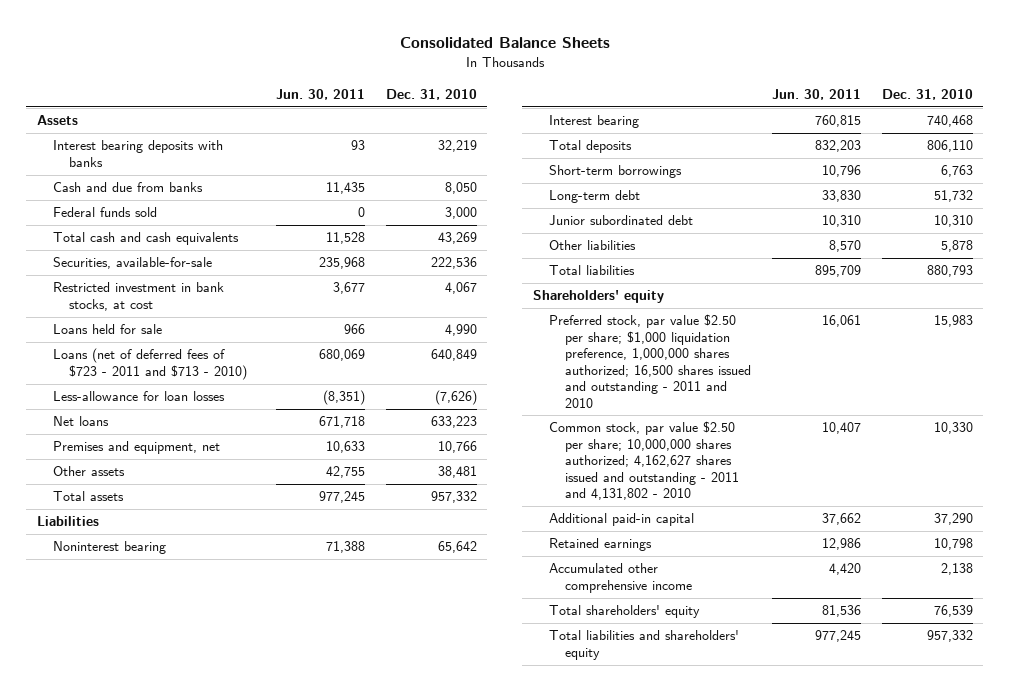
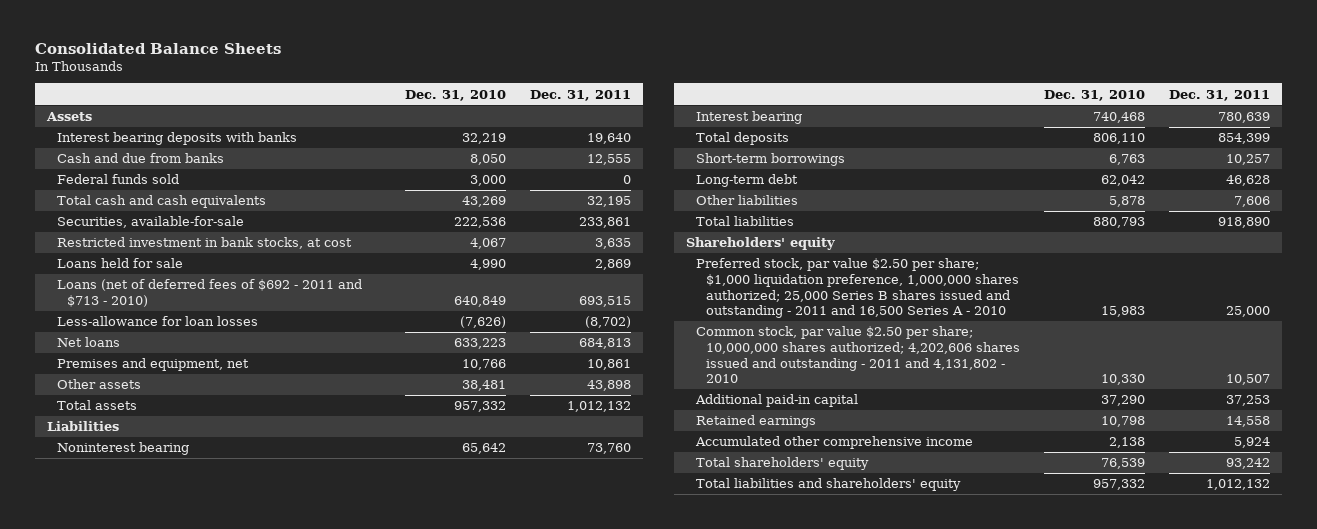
[275,89,365,101] Jun. 30, 2011 -> none
none -> [529,89,631,101] Dec. 31, 2011
[52,348,247,380] Loans (net of deferred fees of $723 - 2011 and $713 - 2010) -> [56,279,362,307] Loans (net of deferred fees of $692 - 2011 and $713 - 2010)
[548,215,693,226] Junior subordinated debt -> none
[933,190,973,203] 51,732 -> [1100,175,1145,187] 62,042
[548,314,751,408] Preferred stock, par value $2.50 per share; $1,000 liquidation preference, 1,000,000 shares authorized; 16,500 shares issued and outstanding - 2011 and 2010 -> [695,258,1019,319] Preferred stock, par value $2.50 per share; $1,000 liquidation preference, 1,000,000 shares authorized; 25,000 Series B shares issued and outstanding - 2011 and 16,500 Series A - 2010
[548,421,739,501] Common stock, par value $2.50 per share; 10,000,000 shares authorized; 4,162,627 shares issued and outstanding - 2011 and 4,131,802 - 2010 -> [695,326,1020,384] Common stock, par value $2.50 per share; 10,000,000 shares authorized; 4,202,606 shares issued and outstanding - 2011 and 4,131,802 - 2010

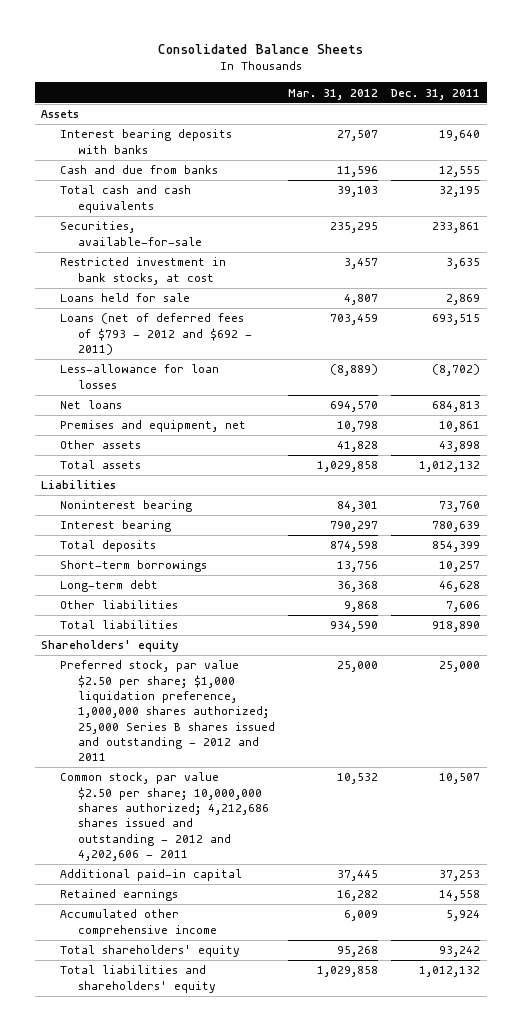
[404,89,506,101] Dec. 31, 2010 -> none
none -> [288,88,379,100] Mar. 31, 2012
[56,174,179,185] Federal funds sold -> none
[56,279,362,307] Loans (net of deferred fees of $692 - 2011 and $713 - 2010) -> [59,313,252,355] Loans (net of deferred fees of $793 - 2012 and $692 - 2011)
[695,258,1019,319] Preferred stock, par value $2.50 per share; $1,000 liquidation preference, 1,000,000 shares authorized; 25,000 Series B shares issued and outstanding - 2011 and 16,500 Series A - 2010 -> [59,660,275,762] Preferred stock, par value $2.50 per share; $1,000 liquidation preference, 1,000,000 shares authorized; 25,000 Series B shares issued and outstanding - 2012 and 2011
[695,326,1020,384] Common stock, par value $2.50 per share; 10,000,000 shares authorized; 4,202,606 shares issued and outstanding - 2011 and 4,131,802 - 2010 -> [59,772,269,861] Common stock, par value $2.50 per share; 10,000,000 shares authorized; 4,212,686 shares issued and outstanding - 2012 and 4,202,606 - 2011

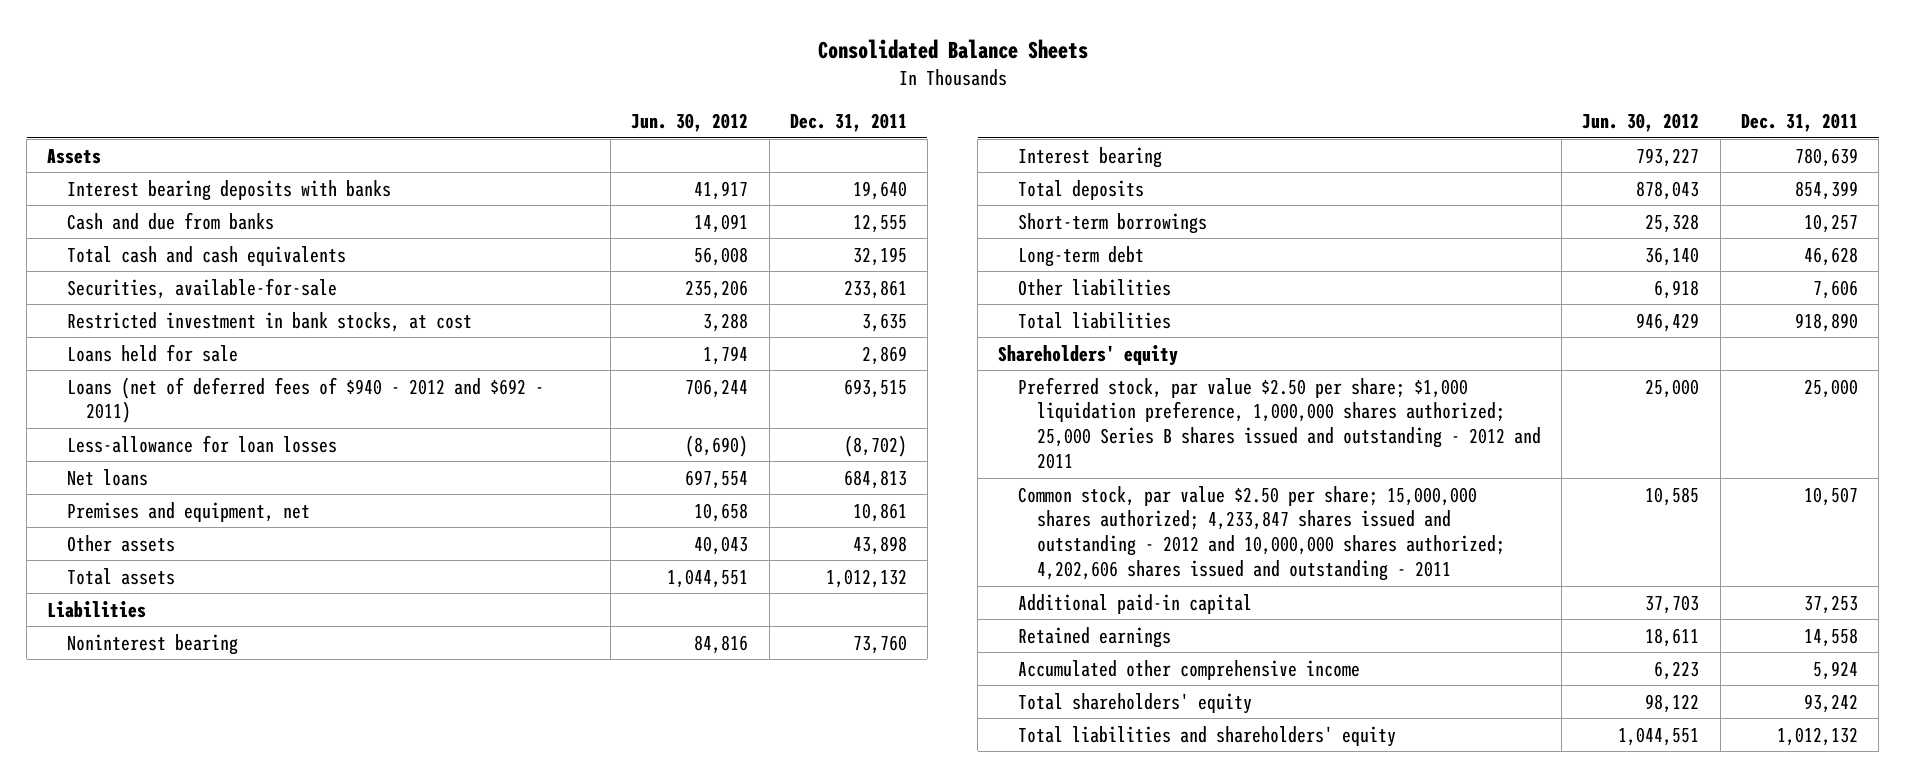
[288,88,379,100] Mar. 31, 2012 -> none
none -> [631,113,749,133] Jun. 30, 2012
[59,313,252,355] Loans (net of deferred fees of $793 - 2012 and $692 - 2011) -> [66,376,544,424] Loans (net of deferred fees of $940 - 2012 and $692 - 2011)
[59,772,269,861] Common stock, par value $2.50 per share; 10,000,000 shares authorized; 4,212,686 shares issued and outstanding - 2012 and 4,202,606 - 2011 -> [1017,485,1505,582] Common stock, par value $2.50 per share; 15,000,000 shares authorized; 4,233,847 shares issued and outstanding - 2012 and 10,000,000 shares authorized; 4,202,606 shares issued and outstanding - 2011

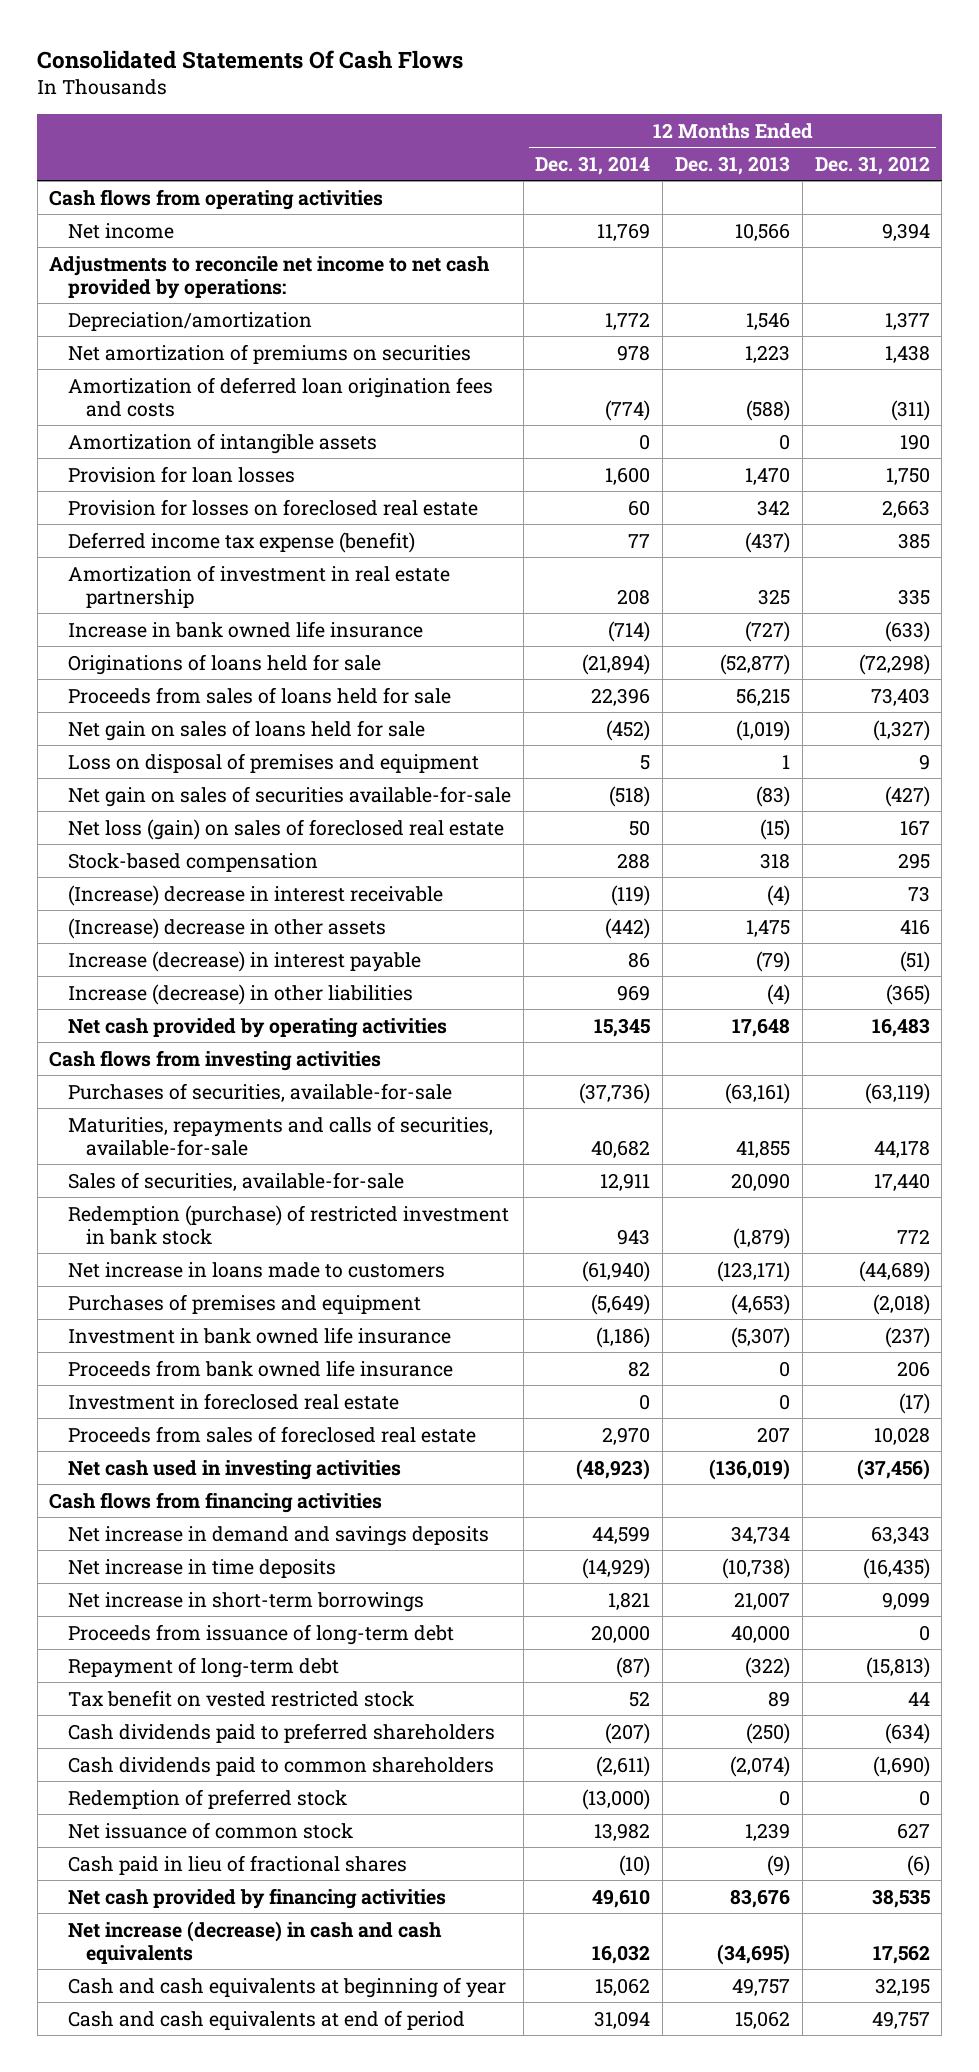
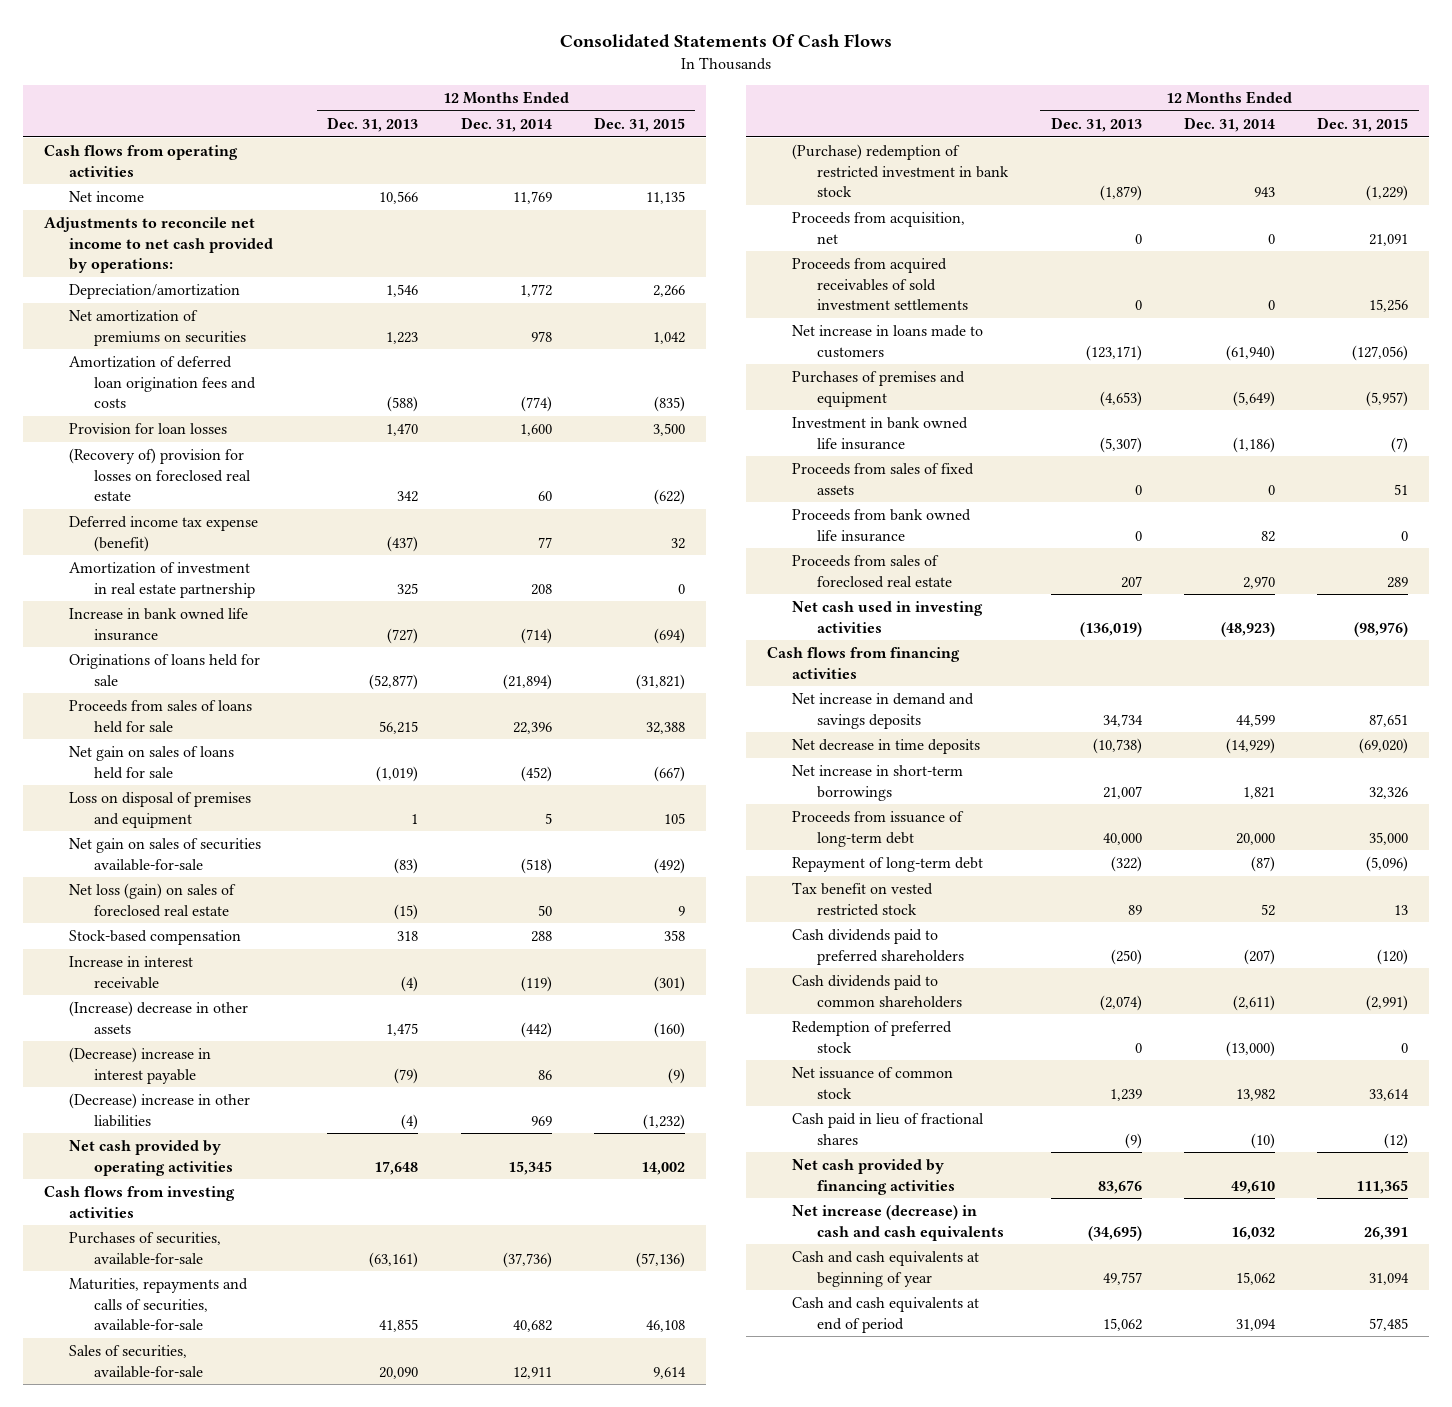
[814,155,930,175] Dec. 31, 2012 -> none
none -> [593,116,685,132] Dec. 31, 2015
[67,432,377,454] Amortization of intangible assets -> none
[67,498,478,516] Provision for losses on foreclosed real estate -> [68,448,252,502] (Recovery of) provision for losses on foreclosed real estate
[67,884,443,906] (Increase) decrease in interest receivable -> [68,956,193,989] Increase in interest receivable
[67,950,421,972] Increase (decrease) in interest payable -> [68,1047,211,1084] (Decrease) increase in interest payable
[67,983,413,1005] Increase (decrease) in other liabilities -> [68,1093,250,1127] (Decrease) increase in other liabilities
[67,1204,509,1245] Redemption (purchase) of restricted investment in bank stock -> [792,144,1010,198] (Purchase) redemption of restricted investment in bank stock
none -> [792,212,966,244] Proceeds from acquisition, net
none -> [792,258,969,311] Proceeds from acquired receivables of sold investment settlements
none -> [792,463,975,495] Proceeds from sales of fixed assets
[67,1392,399,1410] Investment in foreclosed real estate -> none
[67,1558,336,1578] Net increase in time deposits -> [792,739,981,755] Net decrease in time deposits

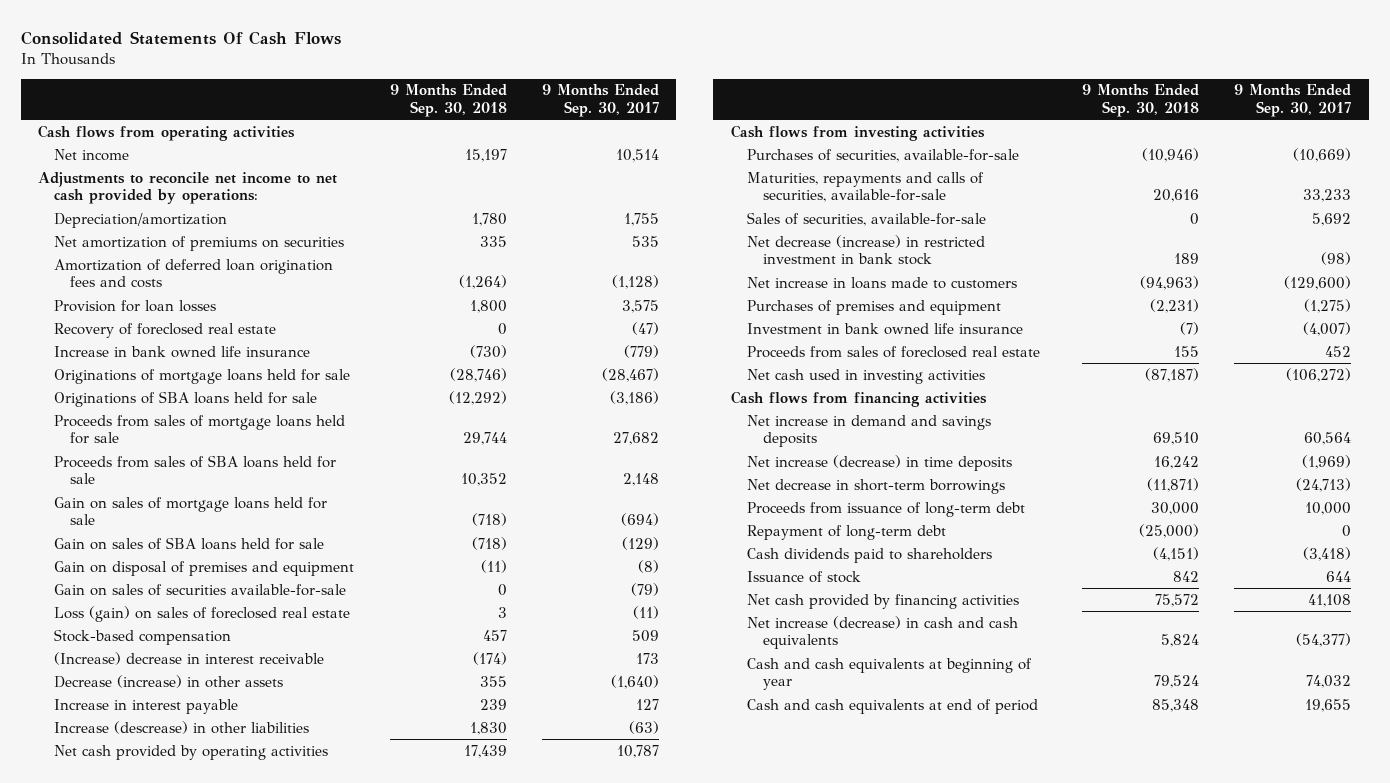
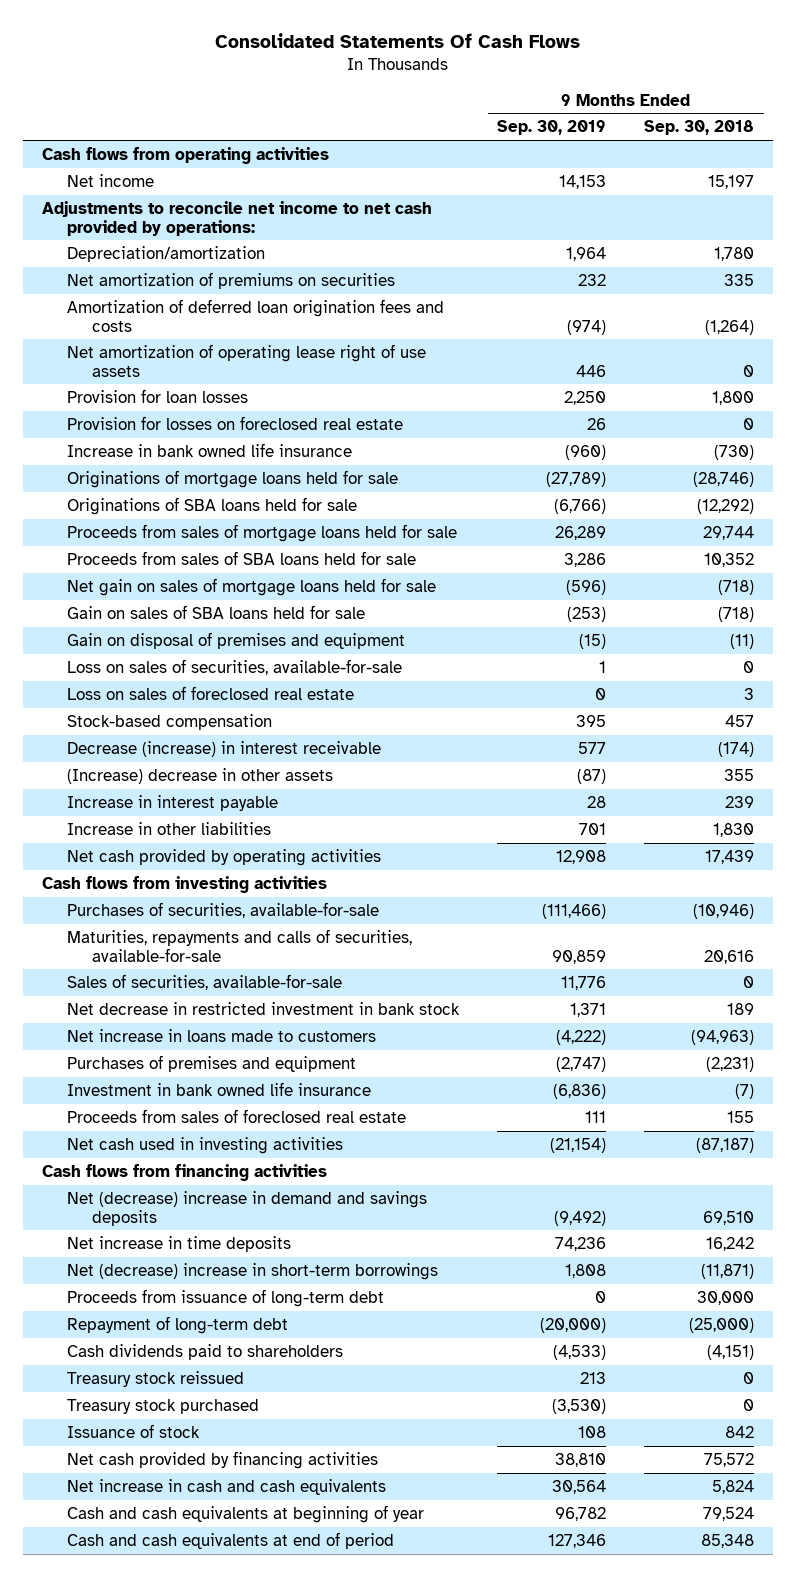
[541,84,659,117] 9 Months Ended Sep. 30, 2017 -> none
none -> [497,120,607,136] Sep. 30, 2019
none -> [67,343,427,377] Net amortization of operating lease right of use assets
[54,322,277,338] Recovery of foreclosed real estate -> none
none -> [67,415,404,430] Provision for losses on foreclosed real estate
[54,496,328,526] Gain on sales of mortgage loans held for sale -> [67,577,437,596] Net gain on sales of mortgage loans held for sale
[54,583,347,596] Gain on sales of securities available-for-sale -> [67,658,403,675] Loss on sales of securities, available-for-sale
[54,605,351,622] Loss (gain) on sales of foreclosed real estate -> [67,685,355,700] Loss on sales of foreclosed real estate
[54,651,325,665] (Increase) decrease in interest receivable -> [67,740,382,757] Decrease (increase) in interest receivable
[54,674,284,688] Decrease (increase) in other assets -> [67,767,334,784] (Increase) decrease in other assets
[54,720,310,734] Increase (descrease) in other liabilities -> [67,821,272,835] Increase in other liabilities
[746,234,985,266] Net decrease (increase) in restricted investment in bank stock -> [67,1001,461,1015] Net decrease in restricted investment in bank stock
[746,414,991,448] Net increase in demand and savings deposits -> [67,1190,428,1226] Net (decrease) increase in demand and savings deposits
[746,454,1012,471] Net increase (decrease) in time deposits -> [67,1235,292,1252] Net increase in time deposits
[746,478,1005,494] Net decrease in short-term borrowings -> [67,1262,439,1280] Net (decrease) increase in short-term borrowings
none -> [67,1370,245,1387] Treasury stock reissued
none -> [67,1398,260,1414] Treasury stock purchased
[746,615,1018,650] Net increase (decrease) in cash and cash equivalents -> [67,1478,387,1495] Net increase in cash and cash equivalents

